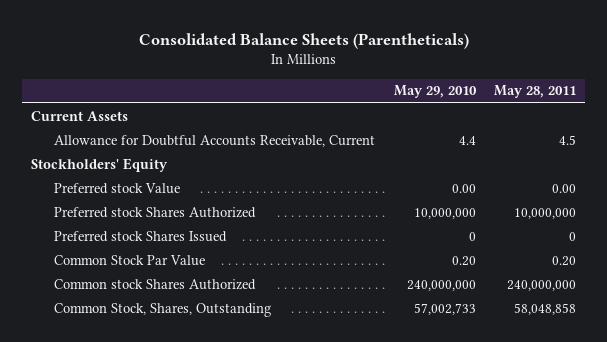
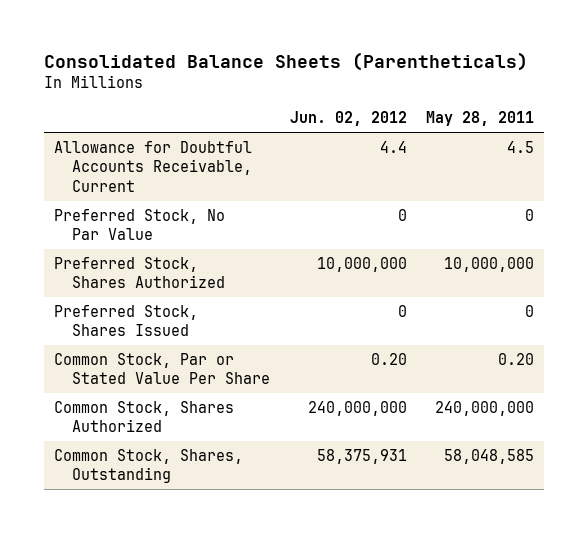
[393,85,477,99] May 29, 2010 -> none
none -> [289,111,407,127] Jun. 02, 2012
[31,110,129,121] Current Assets -> none
[31,157,169,172] Stockholders' Equity -> none
[54,182,181,194] Preferred stock Value -> [54,209,226,241] Preferred Stock, No Par Value
[552,183,577,193] 0.00 -> [525,209,535,222] 0
[54,206,257,218] Preferred stock Shares Authorized -> [54,257,225,289] Preferred Stock, Shares Authorized
[54,230,228,242] Preferred stock Shares Issued -> [54,305,199,337] Preferred Stock, Shares Issued
[54,254,206,266] Common Stock Par Value -> [54,353,270,385] Common Stock, Par or Stated Value Per Share
[54,278,257,290] Common stock Shares Authorized -> [54,401,235,433] Common Stock, Shares Authorized
[514,302,577,315] 58,048,858 -> [444,449,535,465] 58,048,585

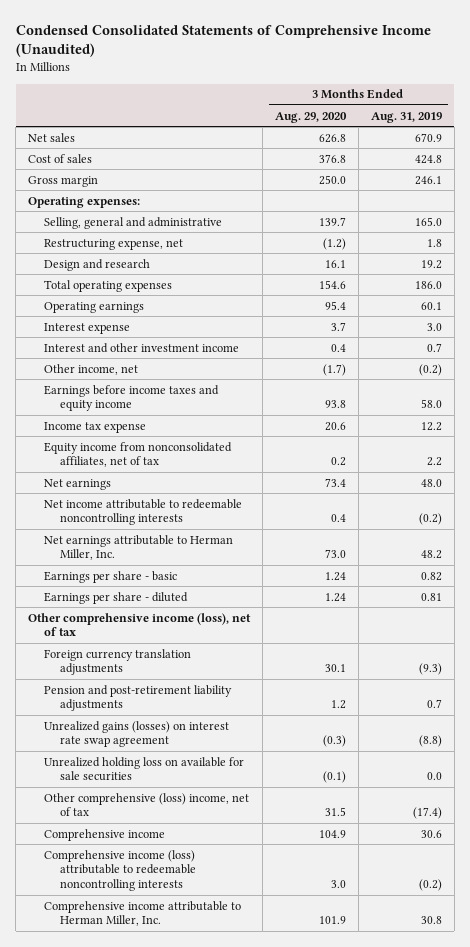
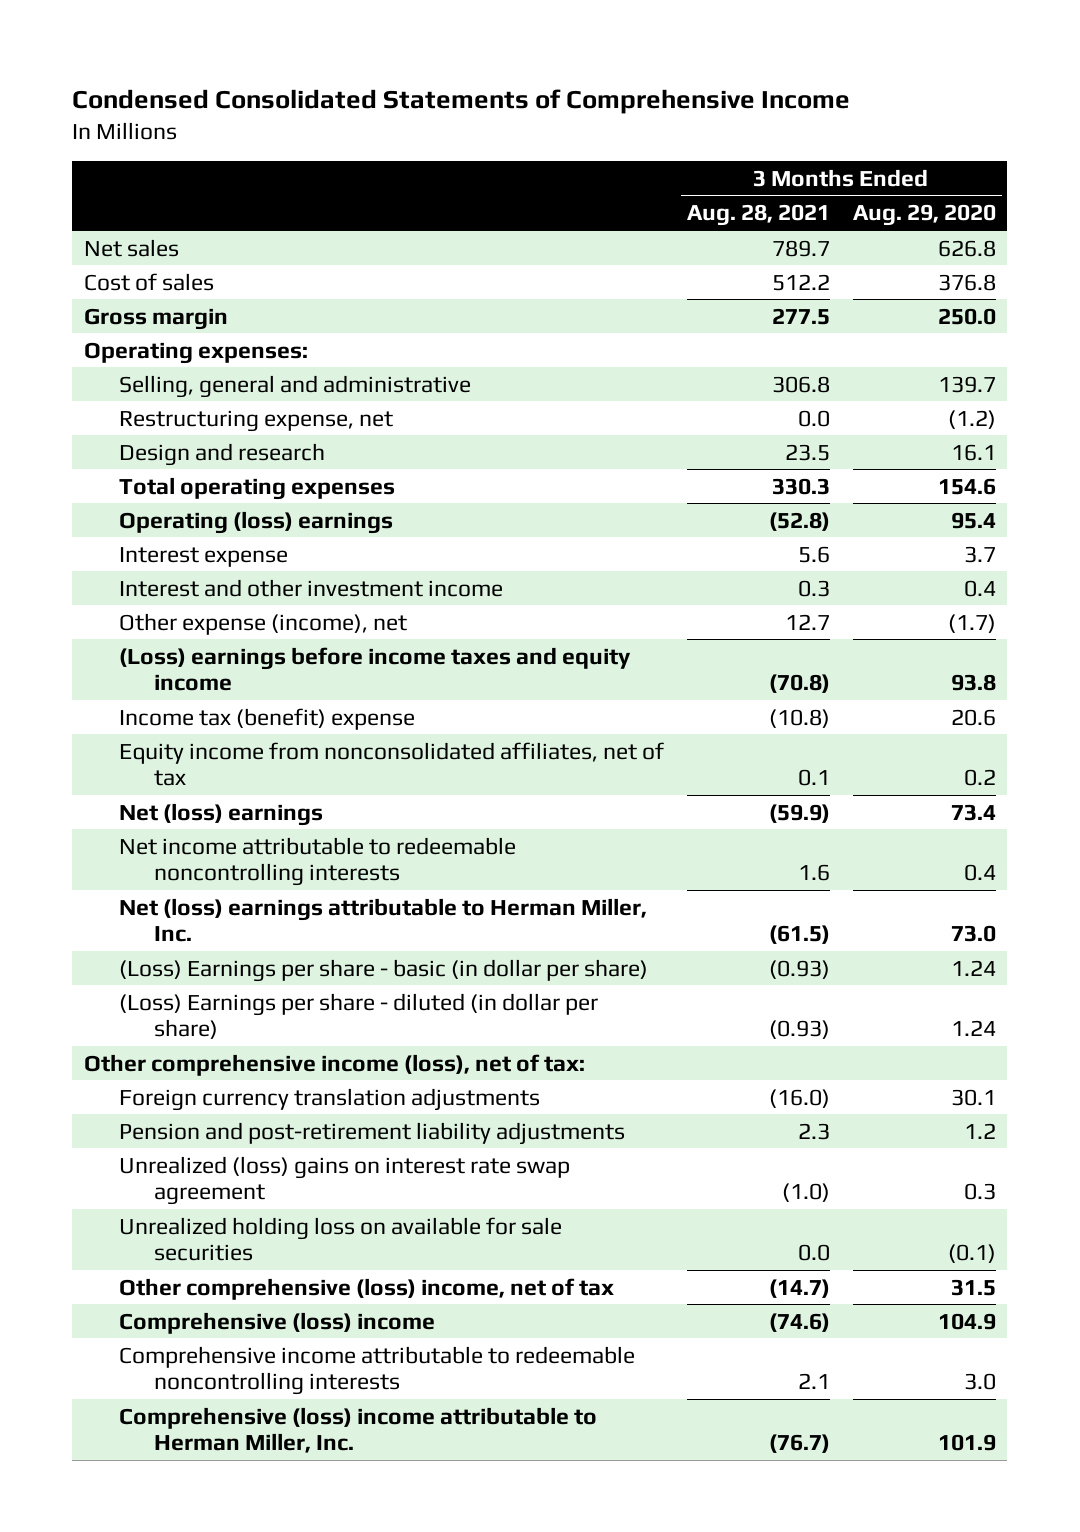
[15,25,431,58] Condensed Consolidated Statements of Comprehensive Income (Unaudited) -> [72,88,851,114] Condensed Consolidated Statements of Comprehensive Income
[370,111,442,123] Aug. 31, 2019 -> none
none -> [686,204,830,227] Aug. 28, 2021
[44,301,145,313] Operating earnings -> [118,510,393,534] Operating (loss) earnings
[44,363,139,375] Other income, net -> [118,612,407,635] Other expense (income), net
[44,384,220,412] Earnings before income taxes and equity income -> [118,646,631,692] (Loss) earnings before income taxes and equity income
[44,421,147,433] Income tax expense -> [118,707,415,730] Income tax (benefit) expense
[44,478,112,490] Net earnings -> [118,802,323,826] Net (loss) earnings
[44,534,234,561] Net earnings attributable to Herman Miller, Inc. -> [118,897,647,943] Net (loss) earnings attributable to Herman Miller, Inc.
[44,570,178,583] Earnings per share - basic -> [118,958,648,982] (Loss) Earnings per share - basic (in dollar per share)
[44,591,189,604] Earnings per share - diluted -> [118,992,598,1040] (Loss) Earnings per share - diluted (in dollar per share)
[28,612,252,637] Other comprehensive income (loss), net of tax -> [83,1053,585,1076] Other comprehensive income (loss), net of tax:
[44,720,230,748] Unrealized gains (losses) on interest rate swap agreement -> [118,1155,570,1206] Unrealized (loss) gains on interest rate swap agreement
[323,735,347,748] (0.3) -> [963,1183,996,1201] 0.3
[44,828,166,841] Comprehensive income -> [118,1311,435,1334] Comprehensive (loss) income
[44,849,197,892] Comprehensive income (loss) attributable to redeemable noncontrolling interests -> [118,1345,635,1396] Comprehensive income attributable to redeemable noncontrolling interests
[44,900,242,927] Comprehensive income attributable to Herman Miller, Inc. -> [118,1406,597,1454] Comprehensive (loss) income attributable to Herman Miller, Inc.

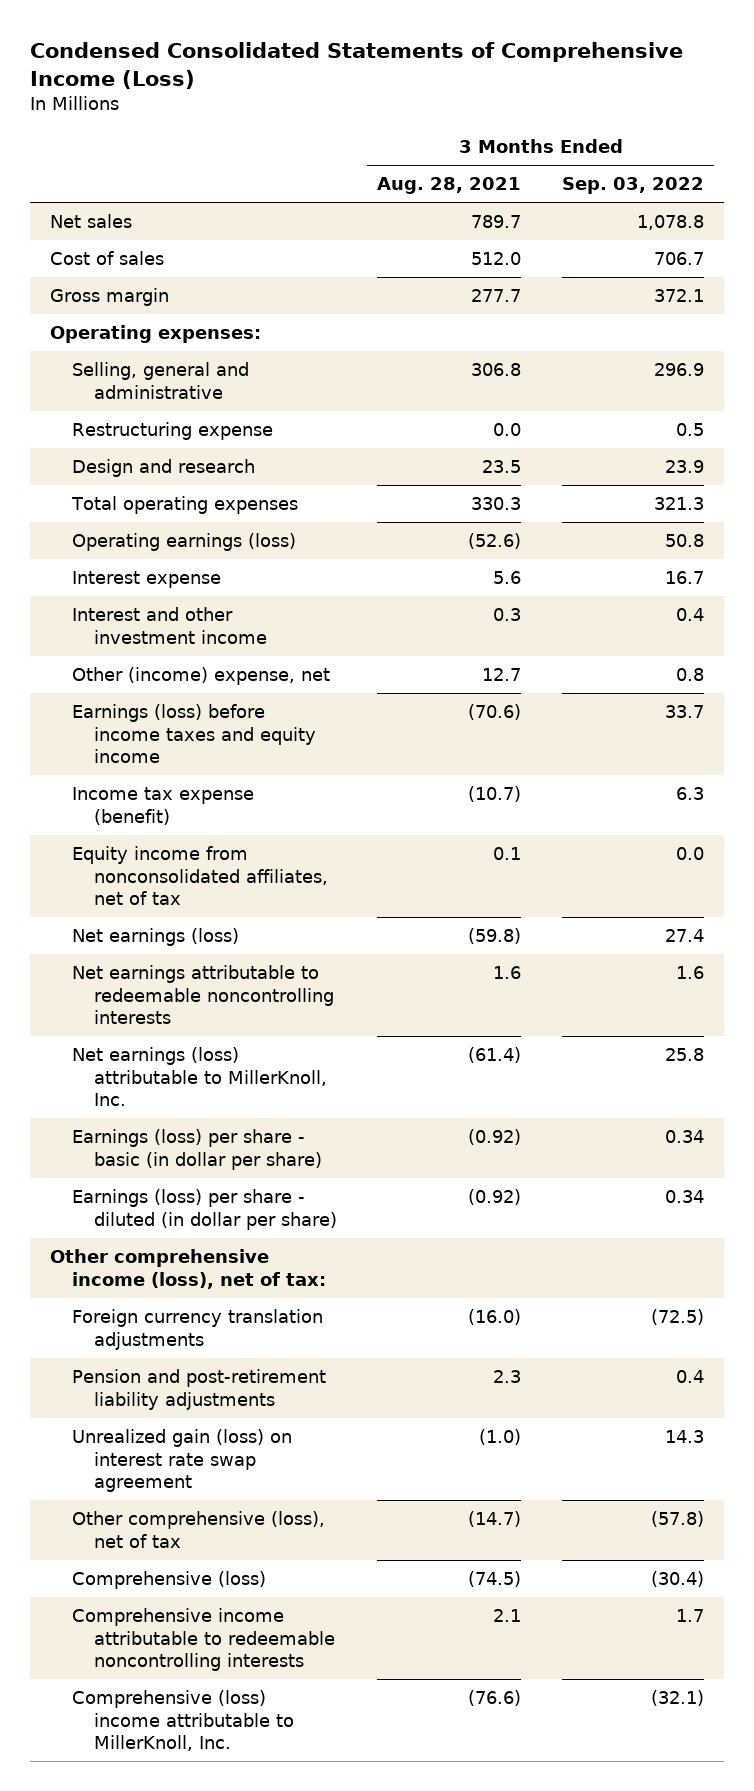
[72,88,851,114] Condensed Consolidated Statements of Comprehensive Income -> [29,41,683,89] Condensed Consolidated Statements of Comprehensive Income (Loss)
[852,204,996,227] Aug. 29, 2020 -> none
none -> [561,177,704,195] Sep. 03, 2022
[771,273,830,291] 512.2 -> [471,252,522,266] 512.0
[771,307,830,325] 277.5 -> [471,289,522,303] 277.7
[118,409,393,432] Restructuring expense, net -> [71,422,273,441] Restructuring expense
[118,510,393,534] Operating (loss) earnings -> [71,533,296,552] Operating earnings (loss)
[768,511,830,531] (52.8) -> [468,533,522,550] (52.6)
[118,612,407,635] Other expense (income), net -> [71,667,330,686] Other (income) expense, net
[118,646,631,692] (Loss) earnings before income taxes and equity income -> [71,704,316,764] Earnings (loss) before income taxes and equity income
[768,674,830,694] (70.8) -> [468,704,522,721] (70.6)
[118,707,415,730] Income tax (benefit) expense -> [71,787,254,825] Income tax expense (benefit)
[768,708,830,728] (10.8) -> [468,786,522,803] (10.7)
[118,802,323,826] Net (loss) earnings -> [71,928,239,947] Net earnings (loss)
[768,803,830,823] (59.9) -> [468,928,522,945] (59.8)
[118,836,516,887] Net income attributable to redeemable noncontrolling interests -> [71,965,334,1025] Net earnings attributable to redeemable noncontrolling interests
[118,897,647,943] Net (loss) earnings attributable to Herman Miller, Inc. -> [71,1047,327,1107] Net earnings (loss) attributable to MillerKnoll, Inc.
[768,925,830,945] (61.5) -> [468,1047,522,1064] (61.4)
[118,958,648,982] (Loss) Earnings per share - basic (in dollar per share) -> [71,1129,322,1170] Earnings (loss) per share - basic (in dollar per share)
[768,959,830,979] (0.93) -> [468,1129,522,1146] (0.92)
[118,992,598,1040] (Loss) Earnings per share - diluted (in dollar per share) -> [71,1189,337,1230] Earnings (loss) per share - diluted (in dollar per share)
[768,1020,830,1040] (0.93) -> [468,1189,522,1206] (0.92)
[118,1216,562,1262] Unrealized holding loss on available for sale securities -> none
[118,1155,570,1206] Unrealized (loss) gains on interest rate swap agreement -> [71,1429,292,1493] Unrealized gain (loss) on interest rate swap agreement
[118,1277,614,1300] Other comprehensive (loss) income, net of tax -> [71,1511,325,1548] Other comprehensive (loss), net of tax
[118,1311,435,1334] Comprehensive (loss) income -> [71,1571,266,1590] Comprehensive (loss)
[768,1312,830,1332] (74.6) -> [468,1571,522,1588] (74.5)
[118,1406,597,1454] Comprehensive (loss) income attributable to Herman Miller, Inc. -> [71,1690,294,1752] Comprehensive (loss) income attributable to MillerKnoll, Inc.
[768,1434,830,1454] (76.7) -> [468,1690,522,1707] (76.6)

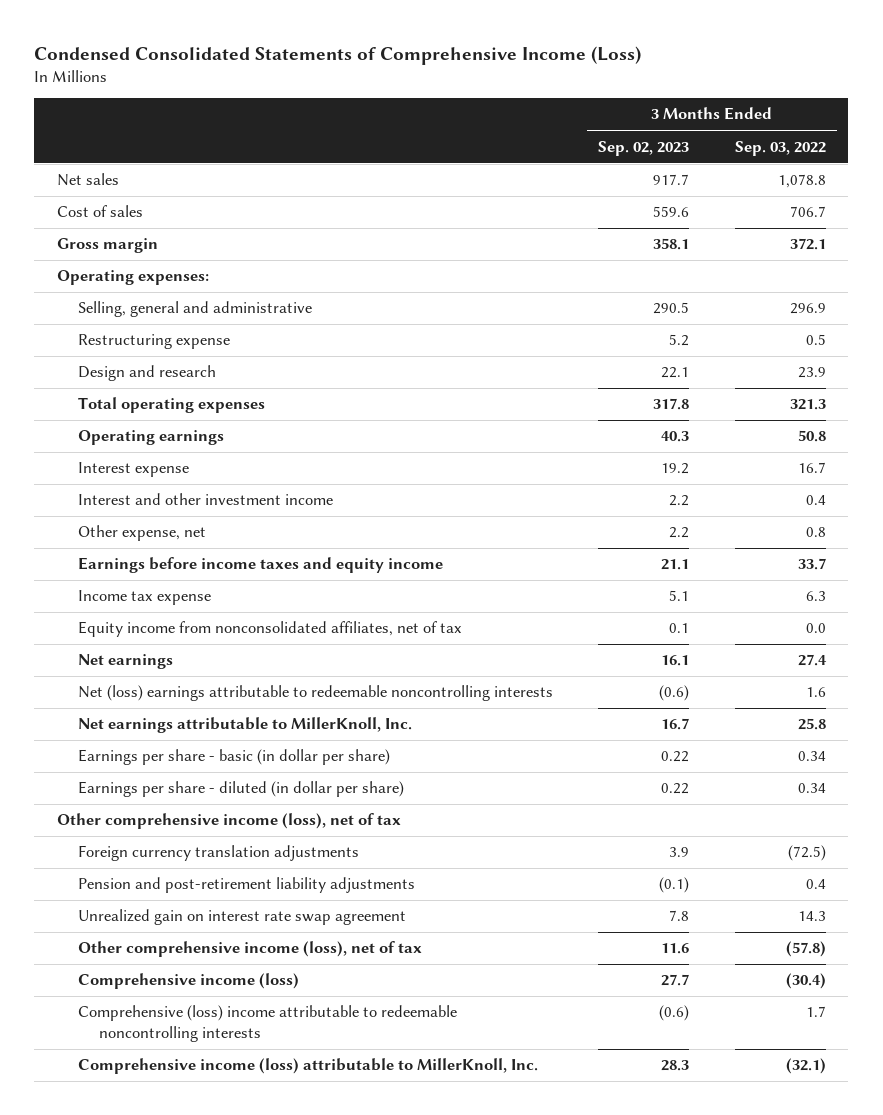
[377,177,522,195] Aug. 28, 2021 -> none
none -> [598,140,690,156] Sep. 02, 2023
[71,533,296,552] Operating earnings (loss) -> [77,430,224,446] Operating earnings
[71,667,330,686] Other (income) expense, net -> [77,525,206,542] Other expense, net
[71,704,316,764] Earnings (loss) before income taxes and equity income -> [77,557,443,574] Earnings before income taxes and equity income
[71,787,254,825] Income tax expense (benefit) -> [77,590,211,606] Income tax expense
[71,928,239,947] Net earnings (loss) -> [77,654,173,670] Net earnings
[71,965,334,1025] Net earnings attributable to redeemable noncontrolling interests -> [77,685,553,702] Net (loss) earnings attributable to redeemable noncontrolling interests
[71,1047,327,1107] Net earnings (loss) attributable to MillerKnoll, Inc. -> [77,717,412,734] Net earnings attributable to MillerKnoll, Inc.
[71,1129,322,1170] Earnings (loss) per share - basic (in dollar per share) -> [77,749,390,766] Earnings per share - basic (in dollar per share)
[71,1189,337,1230] Earnings (loss) per share - diluted (in dollar per share) -> [77,781,404,798] Earnings per share - diluted (in dollar per share)
[50,1249,326,1289] Other comprehensive income (loss), net of tax: -> [56,813,401,830] Other comprehensive income (loss), net of tax
[71,1429,292,1493] Unrealized gain (loss) on interest rate swap agreement -> [77,909,406,926] Unrealized gain on interest rate swap agreement
[71,1511,325,1548] Other comprehensive (loss), net of tax -> [77,941,422,958] Other comprehensive income (loss), net of tax
[71,1571,266,1590] Comprehensive (loss) -> [77,973,299,990] Comprehensive income (loss)
[71,1608,335,1672] Comprehensive income attributable to redeemable noncontrolling interests -> [77,1005,457,1043] Comprehensive (loss) income attributable to redeemable noncontrolling interests
[71,1690,294,1752] Comprehensive (loss) income attributable to MillerKnoll, Inc. -> [77,1058,538,1075] Comprehensive income (loss) attributable to MillerKnoll, Inc.

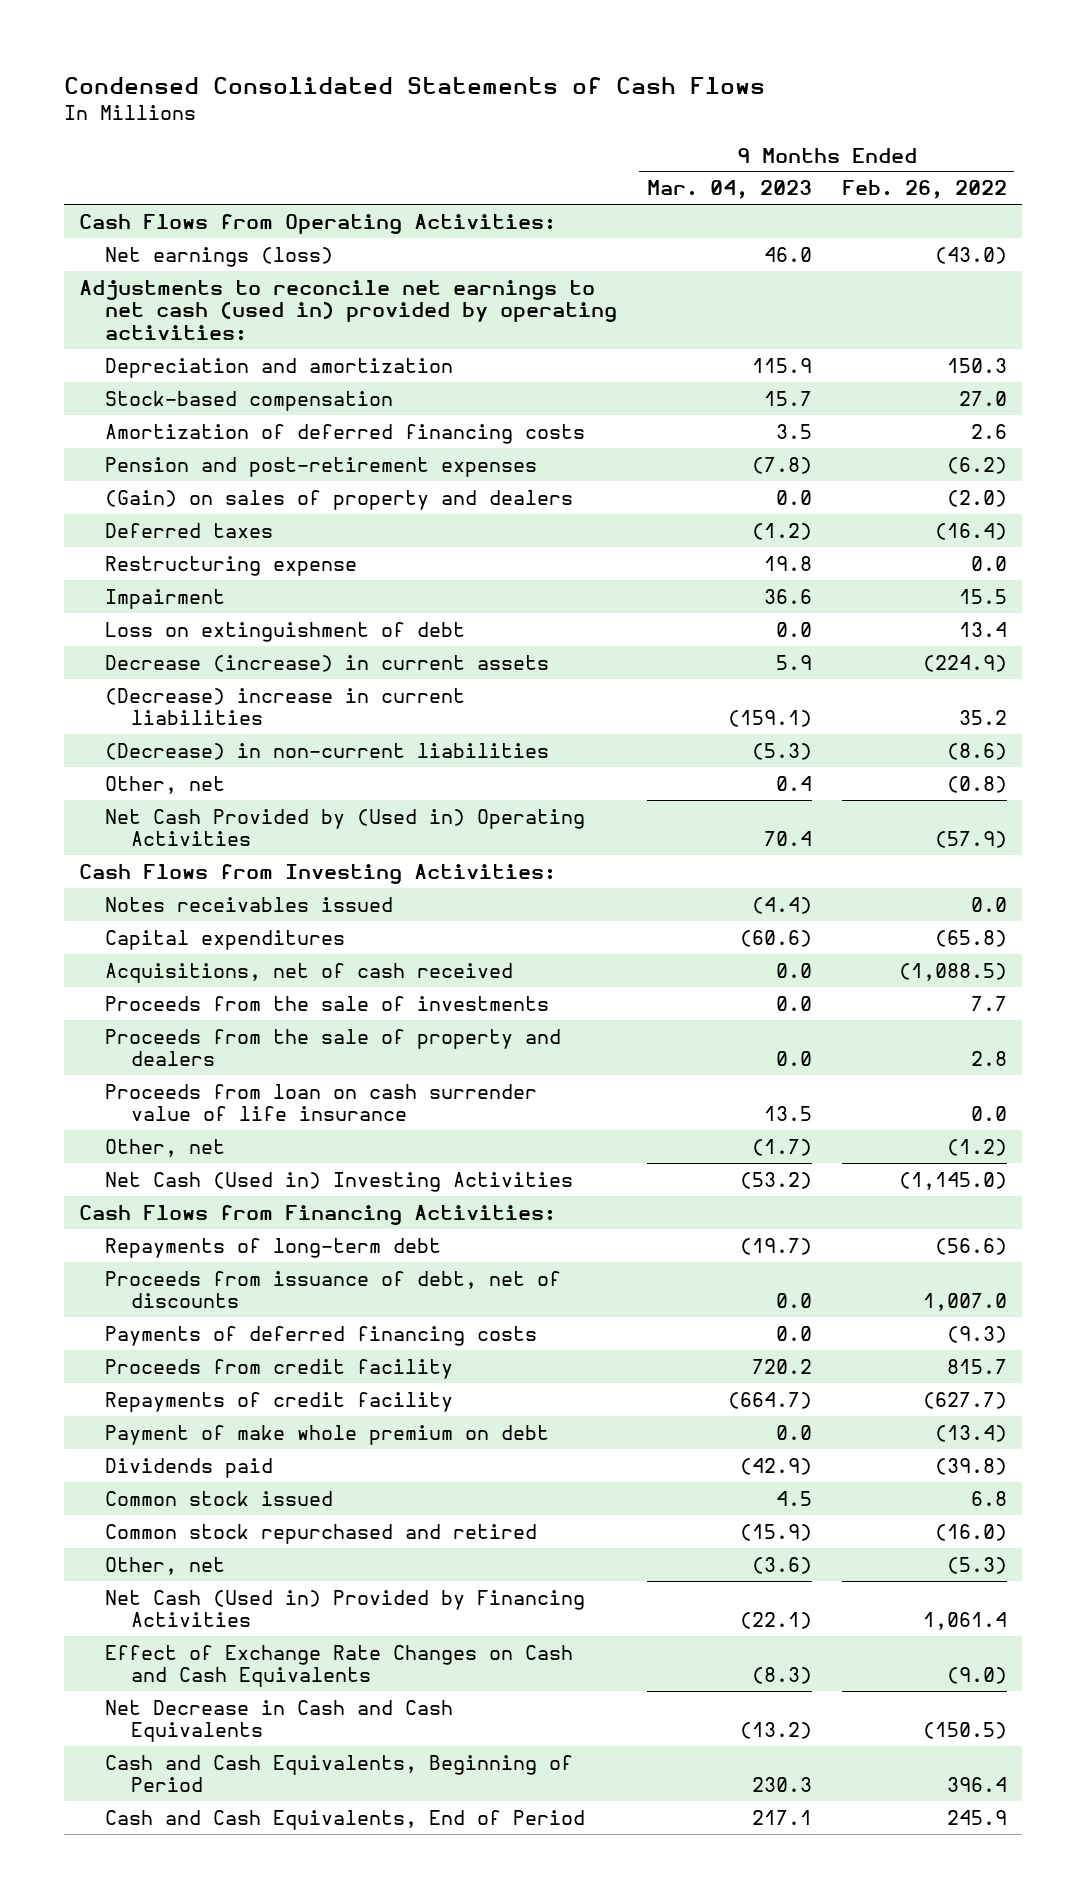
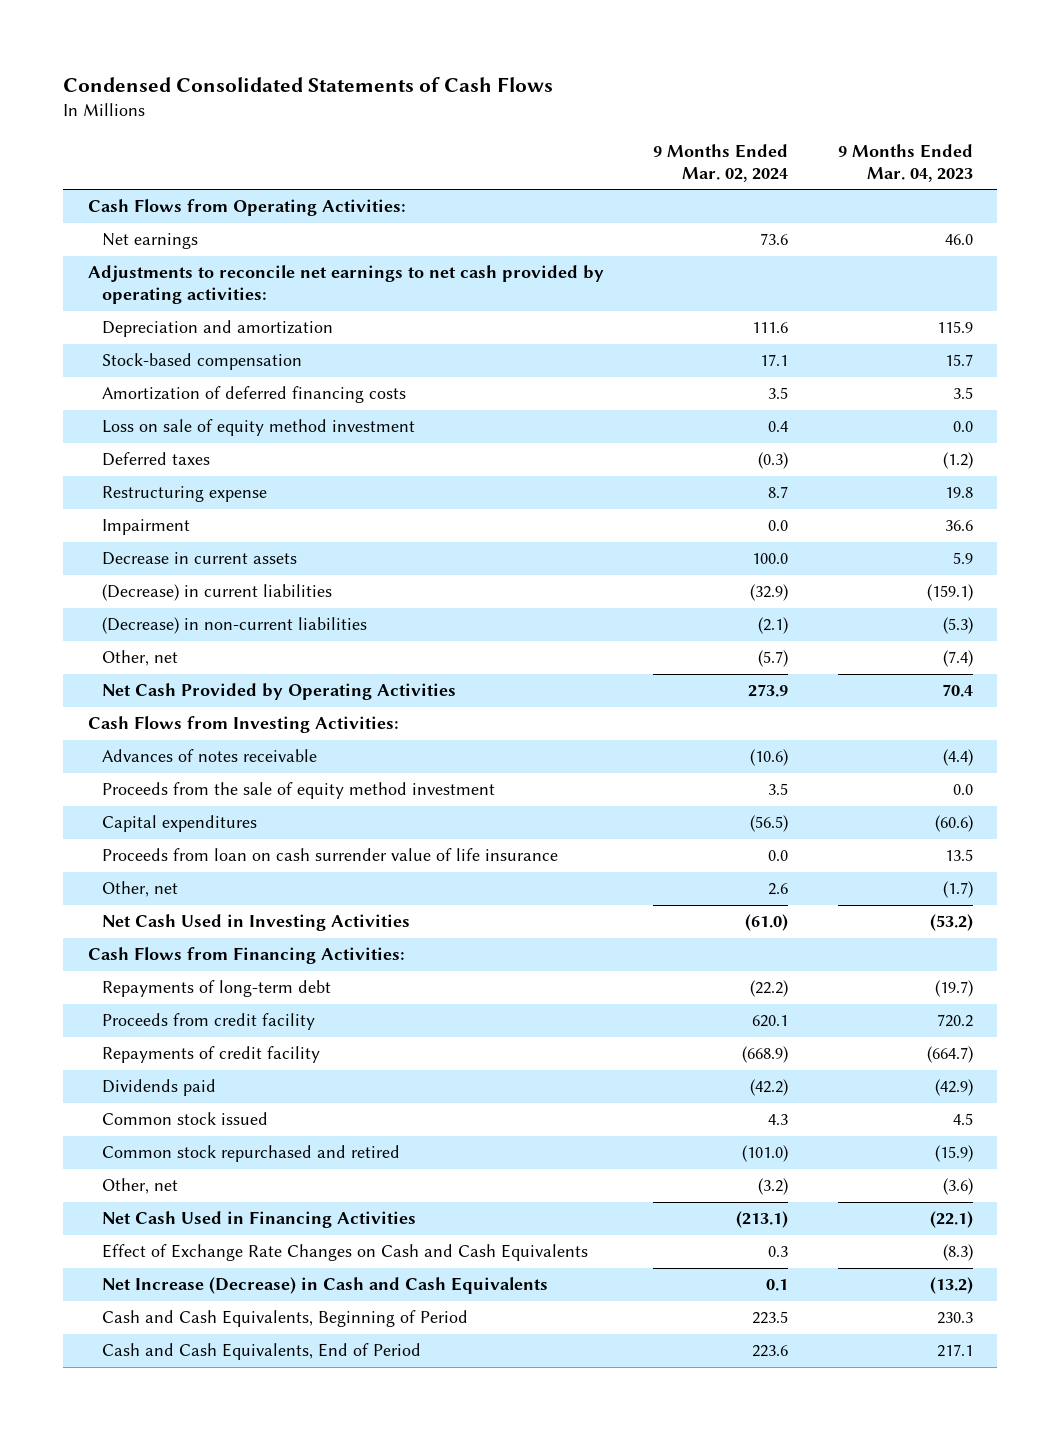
[841,180,1007,200] Feb. 26, 2022 -> none
none -> [653,143,789,182] 9 Months Ended Mar. 02, 2024
[104,246,333,267] Net earnings (loss) -> [101,233,198,250] Net earnings
[79,279,617,341] Adjustments to reconcile net earnings to net cash (used in) provided by operating activities: -> [87,265,604,305] Adjustments to reconcile net earnings to net cash provided by operating activities:
[104,456,537,477] Pension and post-retirement expenses -> none
[104,489,573,510] (Gain) on sales of property and dealers -> none
none -> [101,419,415,437] Loss on sale of equity method investment
[104,621,465,642] Loss on extinguishment of debt -> none
[104,654,549,672] Decrease (increase) in current assets -> [101,552,297,566] Decrease in current assets
[104,687,465,726] (Decrease) increase in current liabilities -> [101,584,332,602] (Decrease) in current liabilities
[775,775,812,791] 0.4 -> [942,650,973,668] (7.4)
[104,808,585,847] Net Cash Provided by (Used in) Operating Activities -> [101,683,456,701] Net Cash Provided by Operating Activities
[104,896,393,912] Notes receivables issued -> [101,749,317,763] Advances of notes receivable
none -> [101,782,495,800] Proceeds from the sale of equity method investment
[104,962,513,983] Acquisitions, net of cash received -> none
[104,995,549,1011] Proceeds from the sale of investments -> none
[104,1028,561,1067] Proceeds from the sale of property and dealers -> none
[104,1171,573,1192] Net Cash (Used in) Investing Activities -> [101,914,410,932] Net Cash Used in Investing Activities
[104,1270,561,1309] Proceeds from issuance of debt, net of discounts -> none
[104,1325,537,1346] Payments of deferred financing costs -> none
[104,1424,549,1445] Payment of make whole premium on debt -> none
[104,1589,585,1628] Net Cash (Used in) Provided by Financing Activities -> [101,1211,416,1229] Net Cash Used in Financing Activities
[104,1699,453,1743] Net Decrease in Cash and Cash Equivalents -> [101,1277,548,1295] Net Increase (Decrease) in Cash and Cash Equivalents

